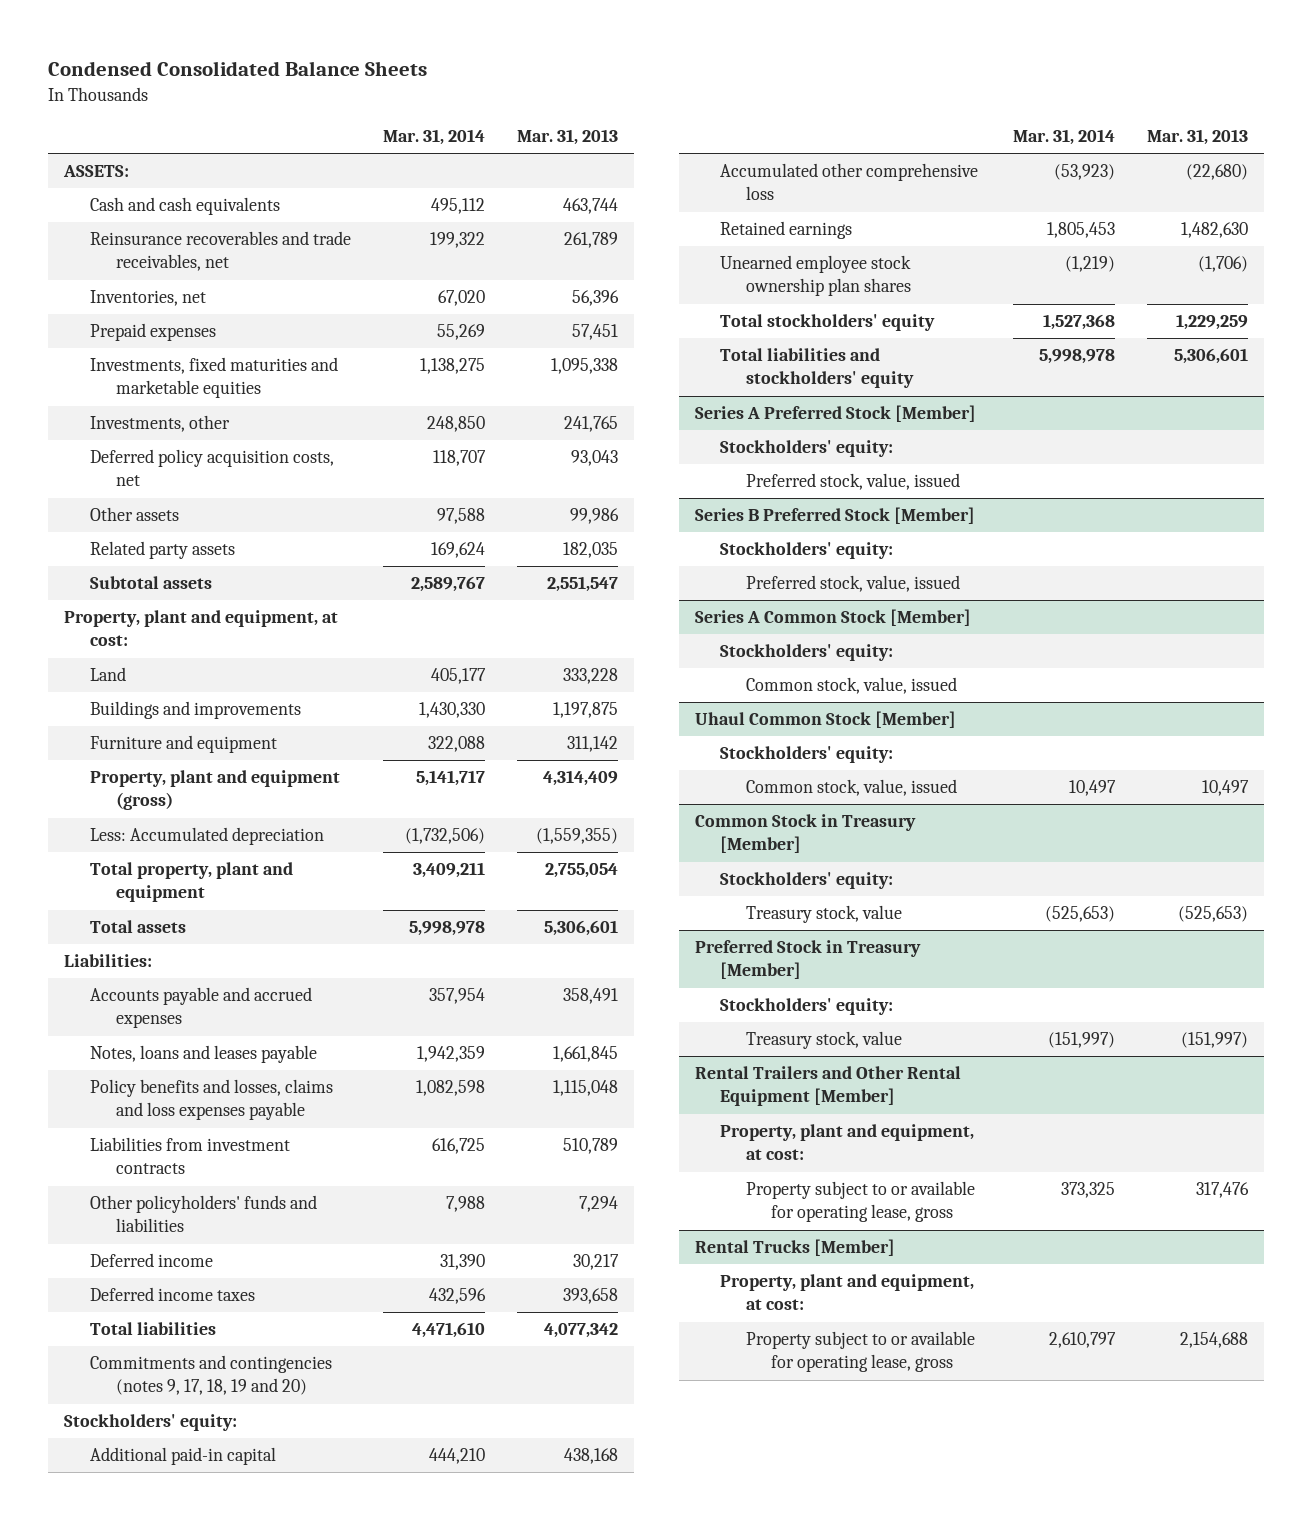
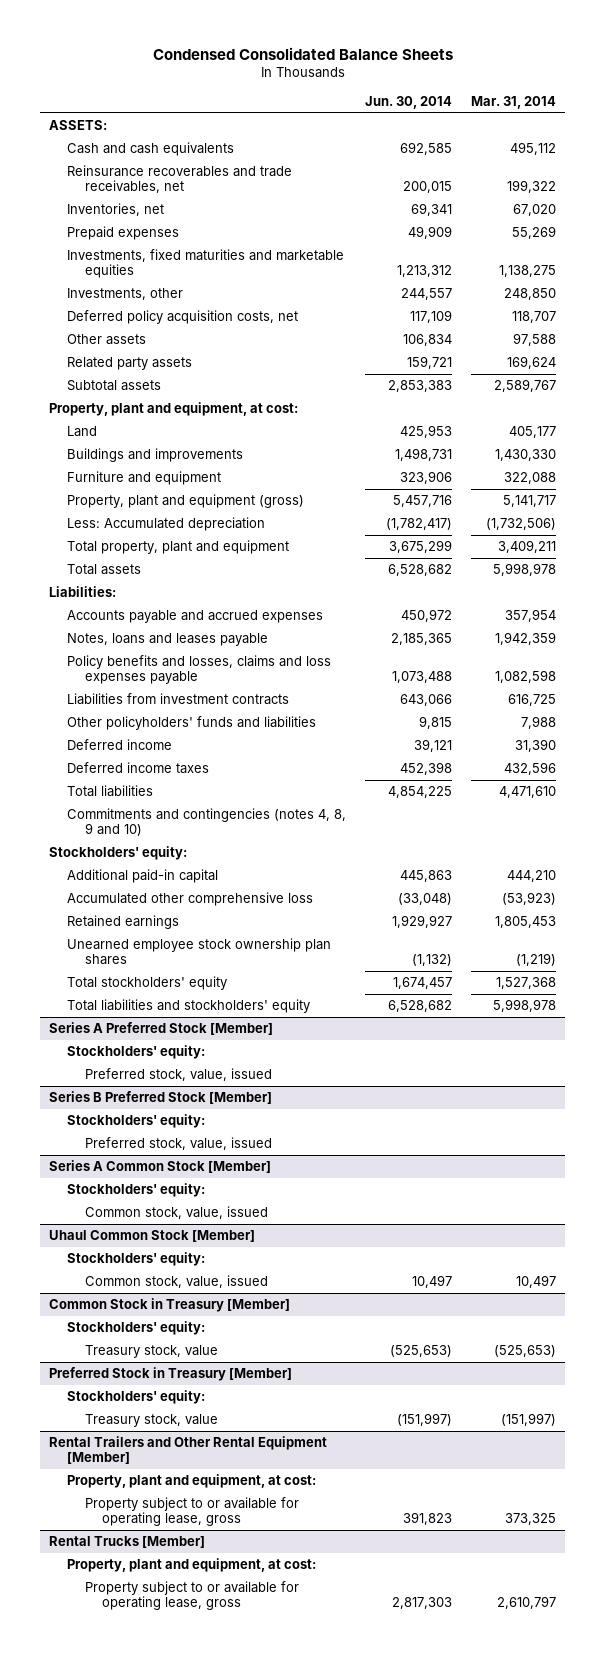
[516,128,618,145] Mar. 31, 2013 -> none
none -> [364,96,452,110] Jun. 30, 2014
[89,1355,332,1396] Commitments and contingencies (notes 9, 17, 18, 19 and 20) -> [67,808,347,837] Commitments and contingencies (notes 4, 8, 9 and 10)

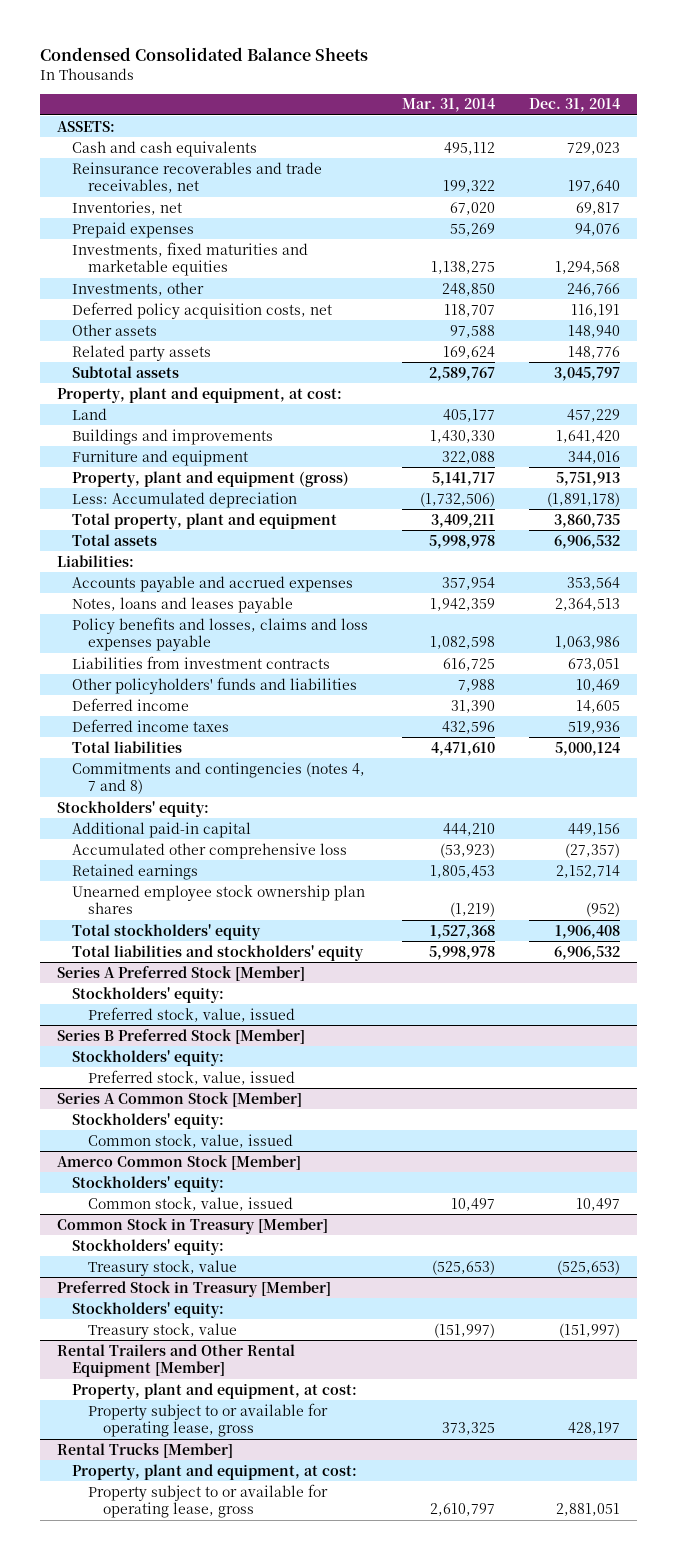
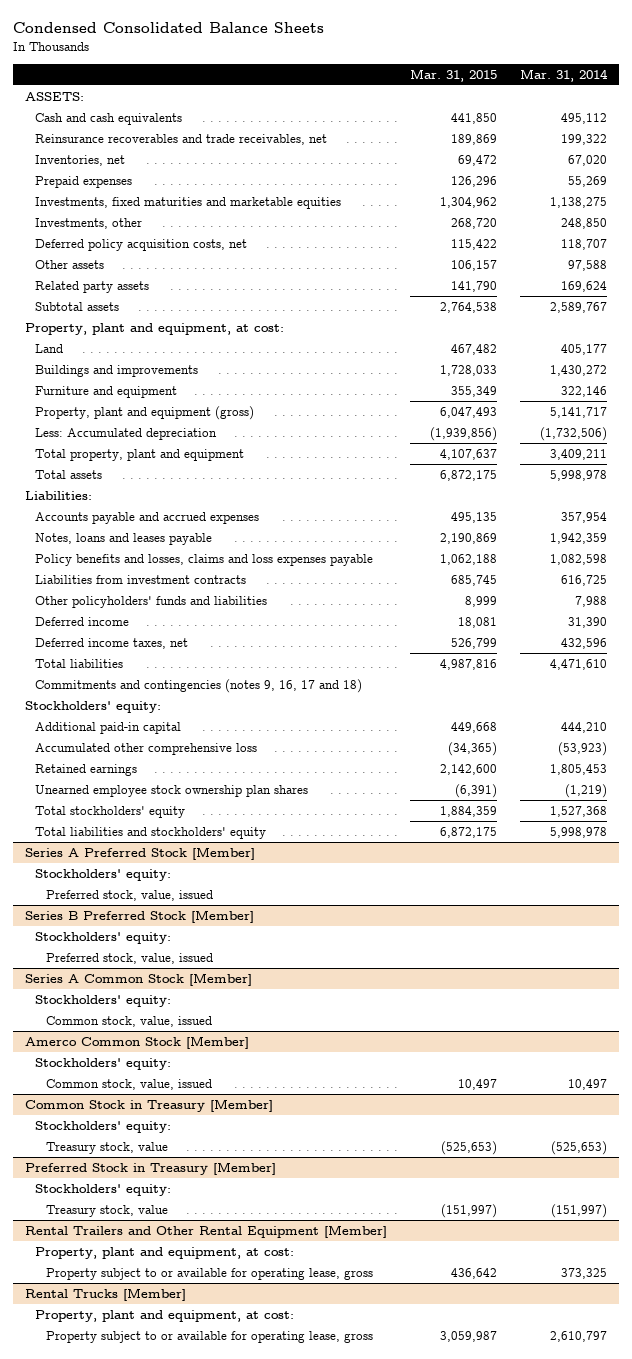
[528,98,620,113] Dec. 31, 2014 -> none
none -> [410,68,498,82] Mar. 31, 2015
[429,429,495,443] 1,430,330 -> [550,364,608,376] 1,430,272
[441,450,495,464] 322,088 -> [561,385,608,397] 322,146
[72,718,230,732] Deferred income taxes -> [35,637,189,649] Deferred income taxes, net
[72,761,366,795] Commitments and contingencies (notes 4, 7 and 8) -> [35,678,363,693] Commitments and contingencies (notes 9, 16, 17 and 18)

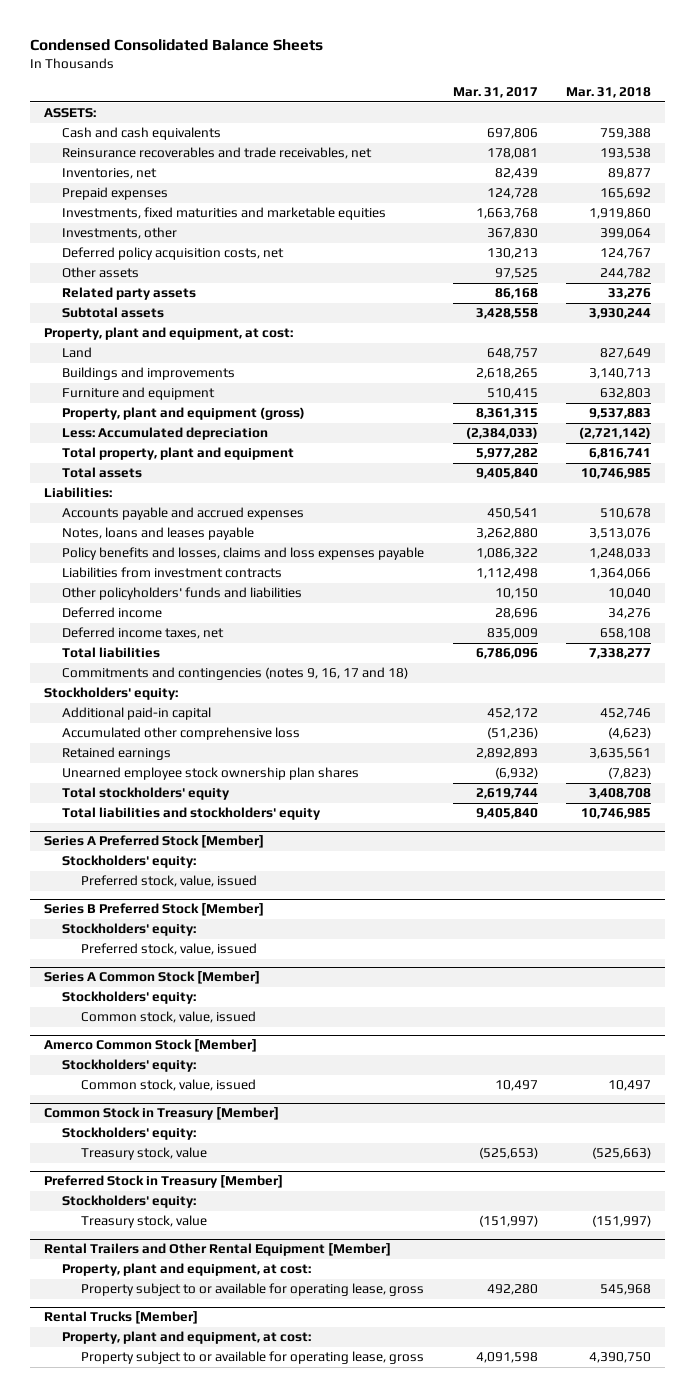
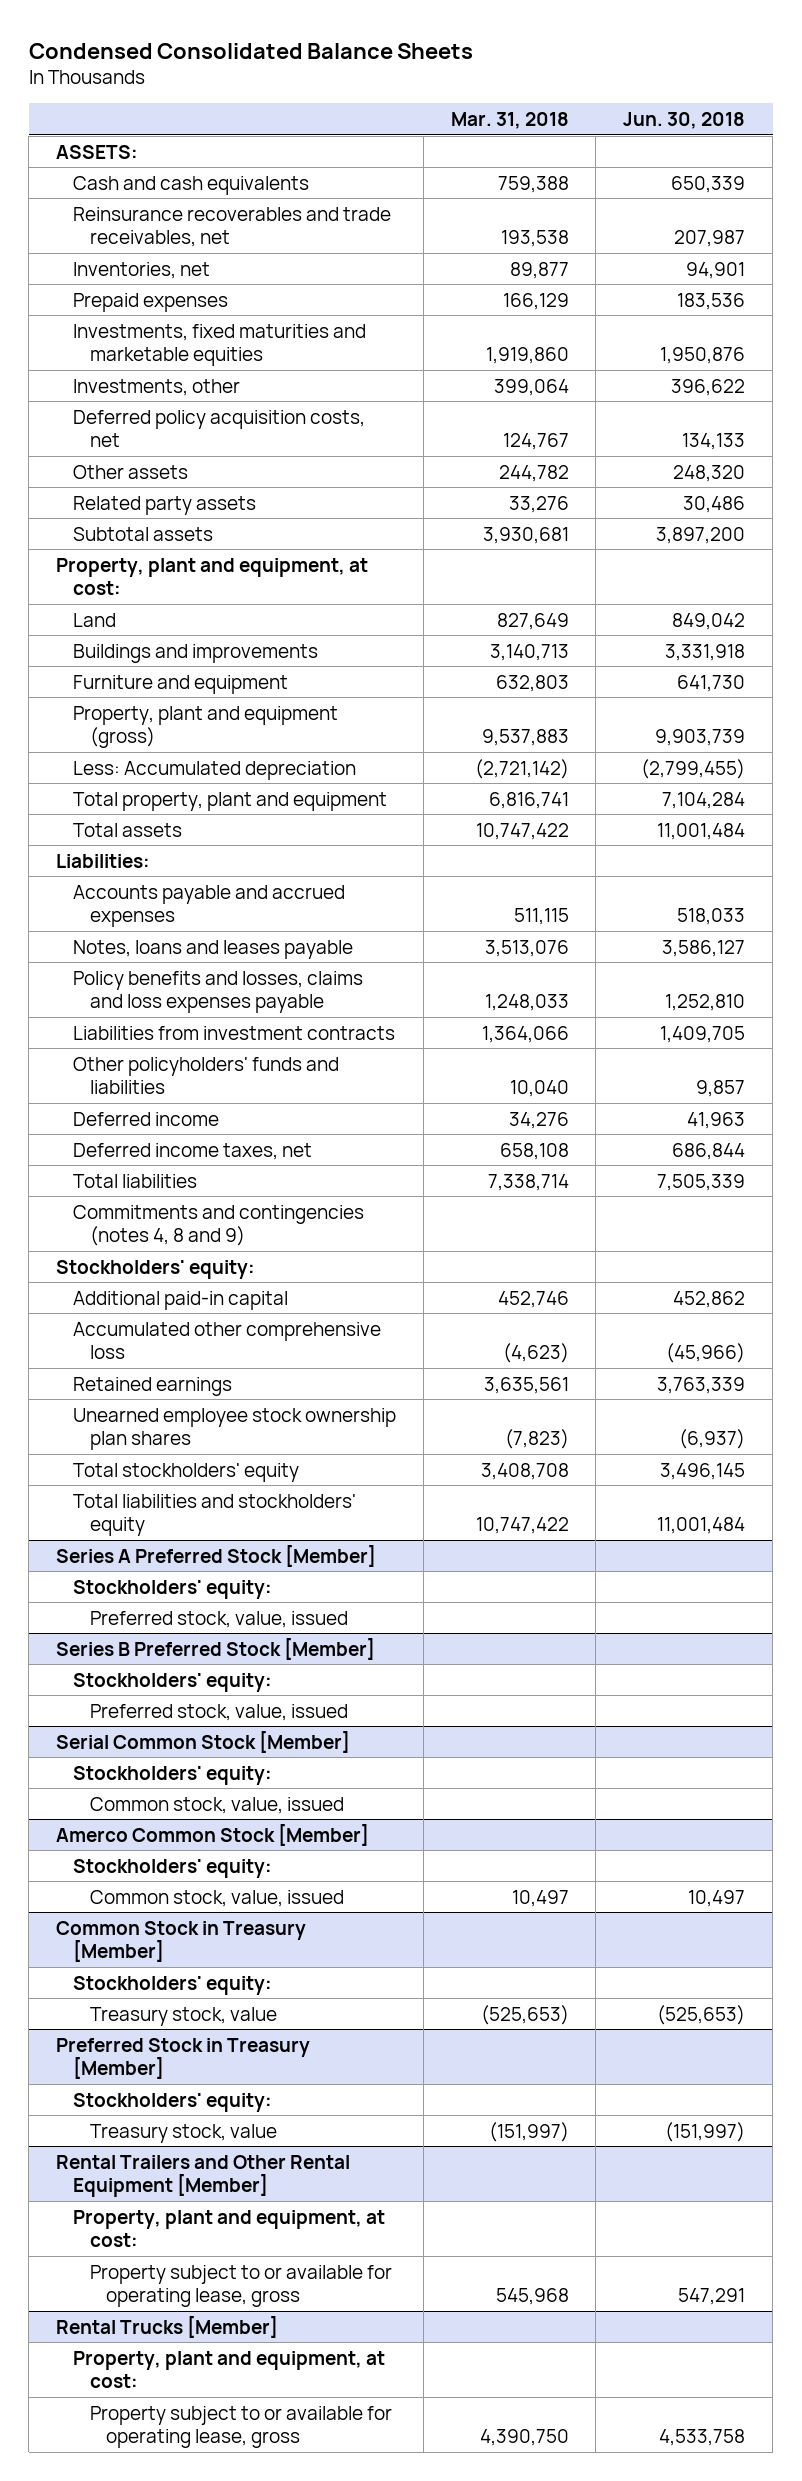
[452,87,538,99] Mar. 31, 2017 -> none
none -> [623,112,746,130] Jun. 30, 2018
[600,188,652,200] 165,692 -> [502,292,569,310] 166,129
[589,308,652,320] 3,930,244 -> [482,526,569,544] 3,930,681
[581,468,652,480] 10,746,985 -> [475,822,569,840] 10,747,422
[600,508,652,520] 510,678 -> [513,908,569,926] 511,115
[589,648,652,660] 7,338,277 -> [487,1173,569,1191] 7,338,714
[62,667,409,681] Commitments and contingencies (notes 9, 16, 17 and 18) -> [72,1204,364,1247] Commitments and contingencies (notes 4, 8 and 9)
[581,808,652,820] 10,746,985 -> [475,1517,569,1535] 10,747,422
[43,971,260,985] Series A Common Stock [Member] -> [56,1730,351,1753] Serial Common Stock [Member]
[592,1147,652,1160] (525,663) -> [480,2004,569,2025] (525,653)

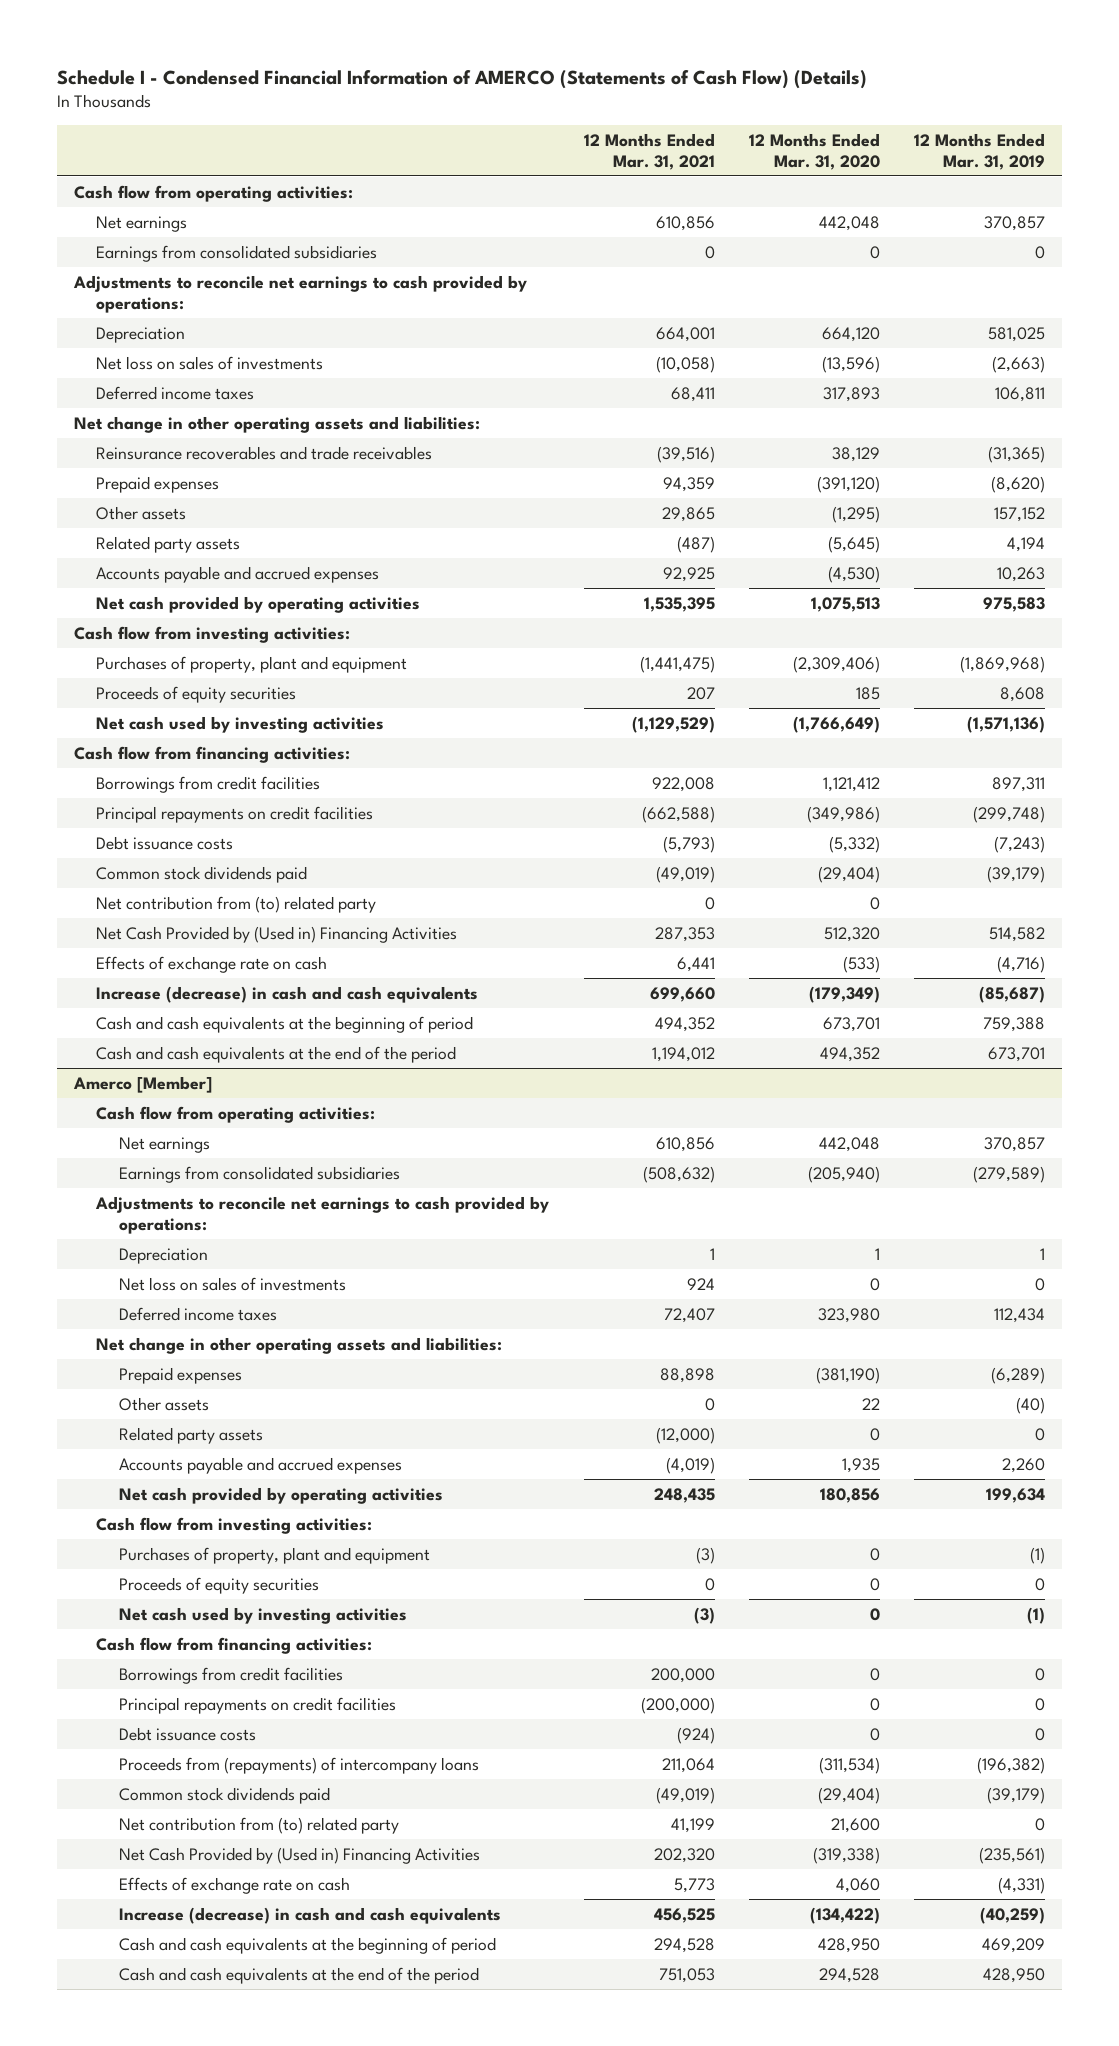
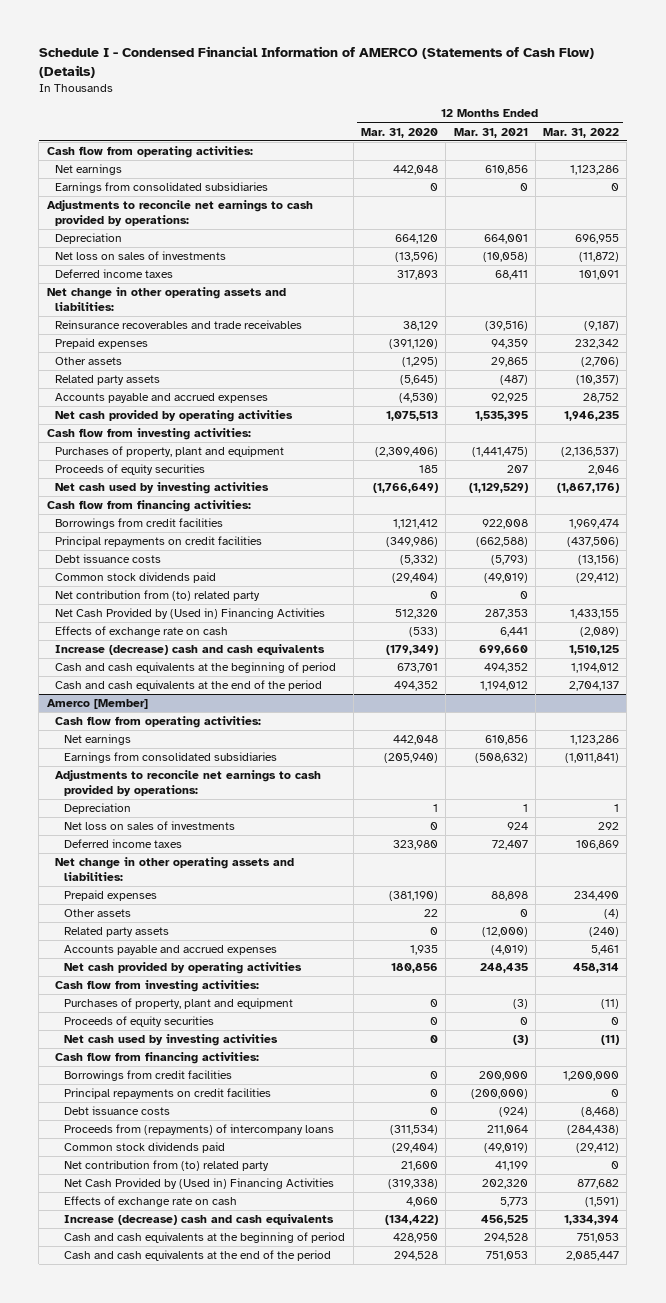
[913,132,1045,170] 12 Months Ended Mar. 31, 2019 -> none
none -> [543,127,620,138] Mar. 31, 2022
[96,985,479,1003] Increase (decrease) in cash and cash equivalents -> [55,644,326,656] Increase (decrease) cash and cash equivalents
[118,1906,501,1924] Increase (decrease) in cash and cash equivalents -> [64,1214,335,1226] Increase (decrease) cash and cash equivalents

